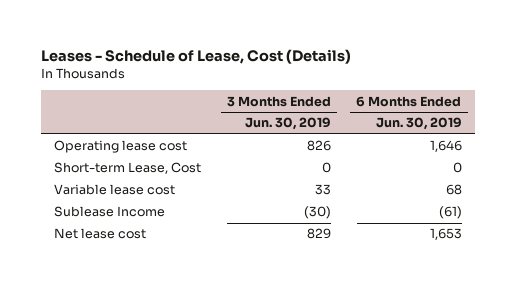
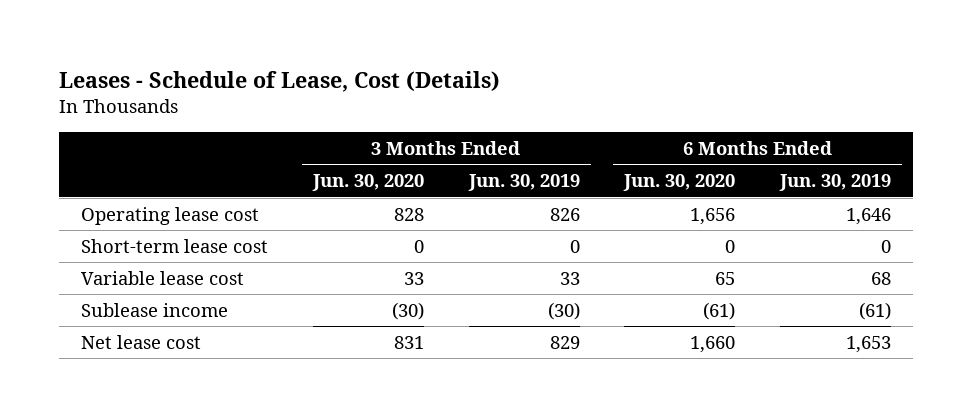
none -> [312,174,425,192] Jun. 30, 2020
none -> [623,174,736,192] Jun. 30, 2020
[54,162,202,175] Short-term Lease, Cost -> [81,238,269,253] Short-term lease cost
[54,206,166,218] Sublease Income -> [81,302,229,317] Sublease income

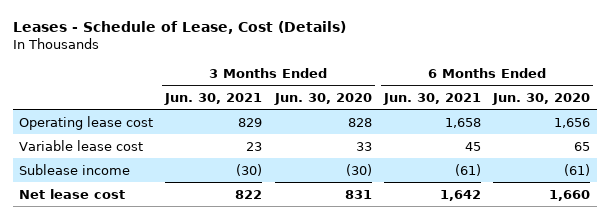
[467,174,580,192] Jun. 30, 2019 -> none
[778,174,891,192] Jun. 30, 2019 -> none
none -> [164,92,263,105] Jun. 30, 2021
none -> [382,92,481,105] Jun. 30, 2021
[81,238,269,253] Short-term lease cost -> none

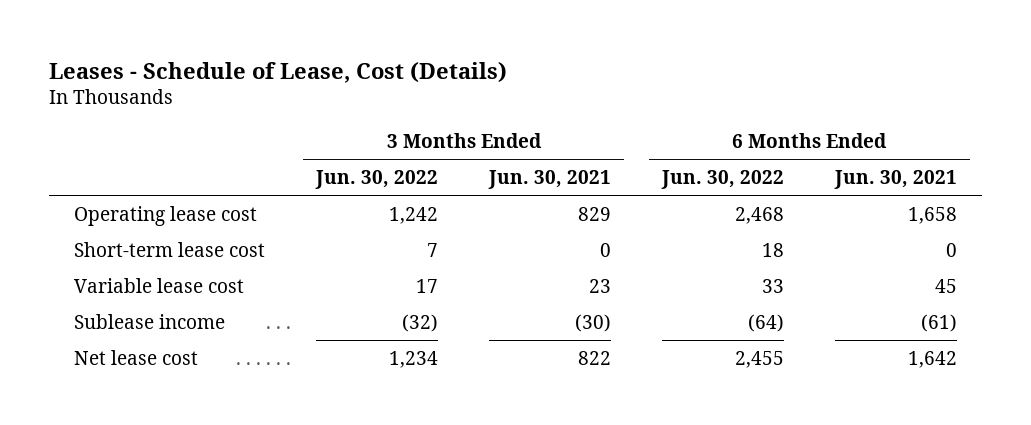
[273,92,372,105] Jun. 30, 2020 -> none
[492,92,591,105] Jun. 30, 2020 -> none
none -> [315,170,439,190] Jun. 30, 2022
none -> [661,170,785,190] Jun. 30, 2022
none -> [74,241,266,257] Short-term lease cost

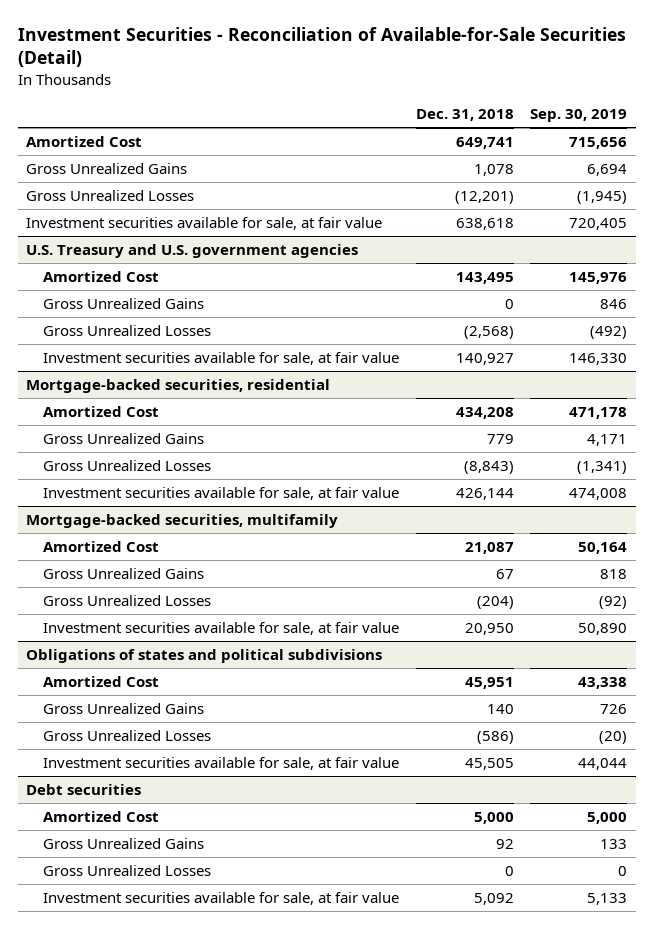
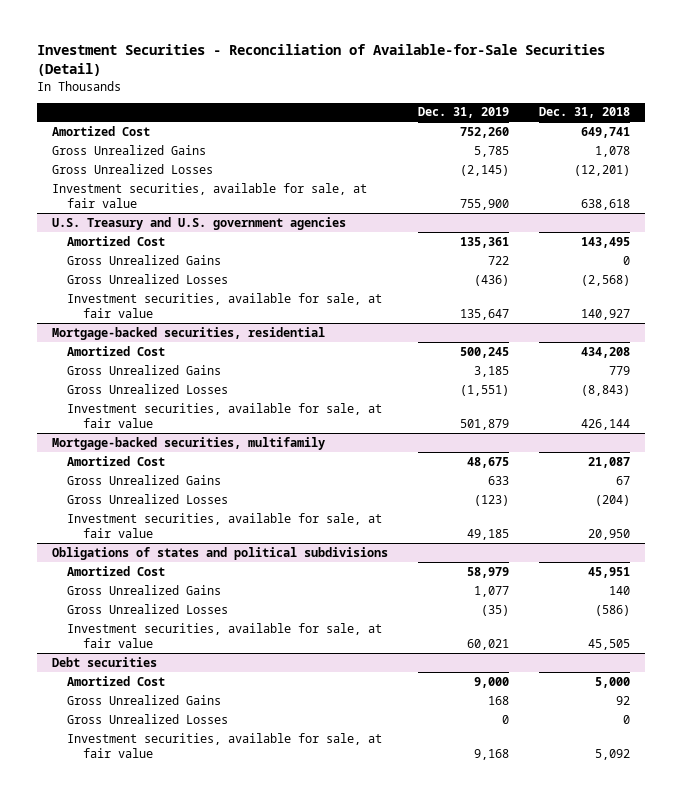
[530,108,628,122] Sep. 30, 2019 -> none
none -> [417,107,509,119] Dec. 31, 2019
[25,217,382,231] Investment securities available for sale, at fair value -> [51,182,367,208] Investment securities, available for sale, at fair value
[43,352,400,366] Investment securities available for sale, at fair value -> [67,292,383,318] Investment securities, available for sale, at fair value
[43,487,400,501] Investment securities available for sale, at fair value -> [67,402,383,428] Investment securities, available for sale, at fair value
[43,622,400,636] Investment securities available for sale, at fair value -> [67,512,383,538] Investment securities, available for sale, at fair value
[43,757,400,771] Investment securities available for sale, at fair value -> [67,622,383,648] Investment securities, available for sale, at fair value
[43,892,400,906] Investment securities available for sale, at fair value -> [67,732,383,758] Investment securities, available for sale, at fair value

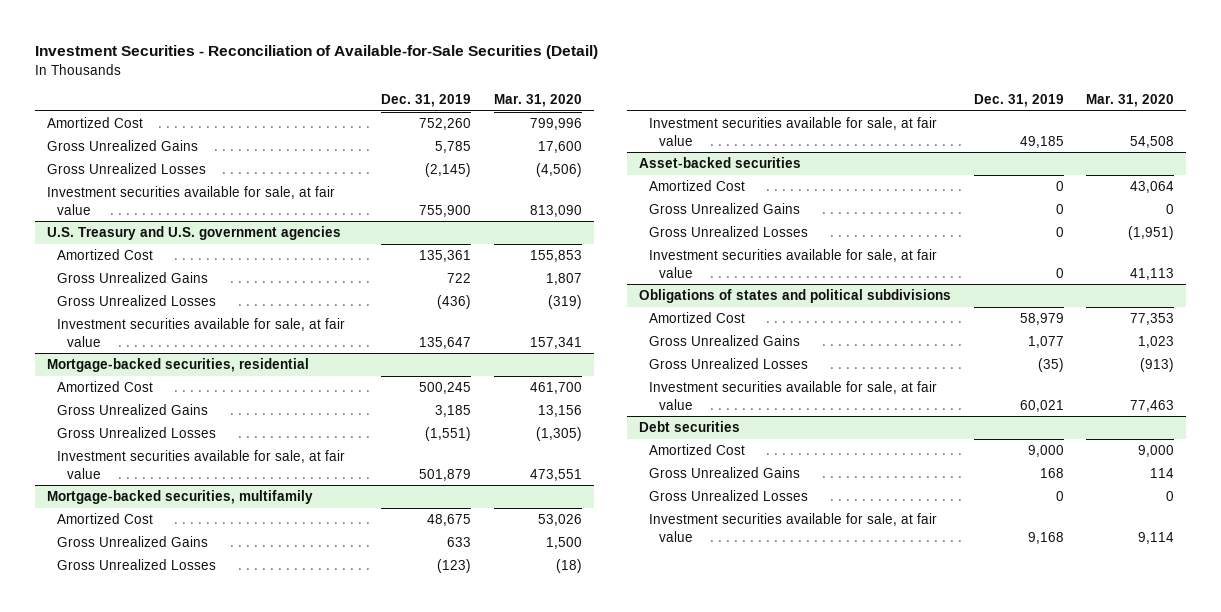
[538,107,630,119] Dec. 31, 2018 -> none
none -> [494,94,583,108] Mar. 31, 2020
[51,182,367,208] Investment securities, available for sale, at fair value -> [46,186,335,215] Investment securities available for sale, at fair value
[67,292,383,318] Investment securities, available for sale, at fair value -> [56,318,345,347] Investment securities available for sale, at fair value
[67,402,383,428] Investment securities, available for sale, at fair value -> [56,450,345,479] Investment securities available for sale, at fair value
[67,512,383,538] Investment securities, available for sale, at fair value -> [648,117,937,146] Investment securities available for sale, at fair value
none -> [638,157,801,169] Asset-backed securities
none -> [648,180,745,192] Amortized Cost
none -> [648,203,800,215] Gross Unrealized Gains
none -> [648,226,808,238] Gross Unrealized Losses
none -> [648,249,937,278] Investment securities available for sale, at fair value
[67,622,383,648] Investment securities, available for sale, at fair value -> [648,381,937,410] Investment securities available for sale, at fair value
[67,732,383,758] Investment securities, available for sale, at fair value -> [648,513,937,542] Investment securities available for sale, at fair value

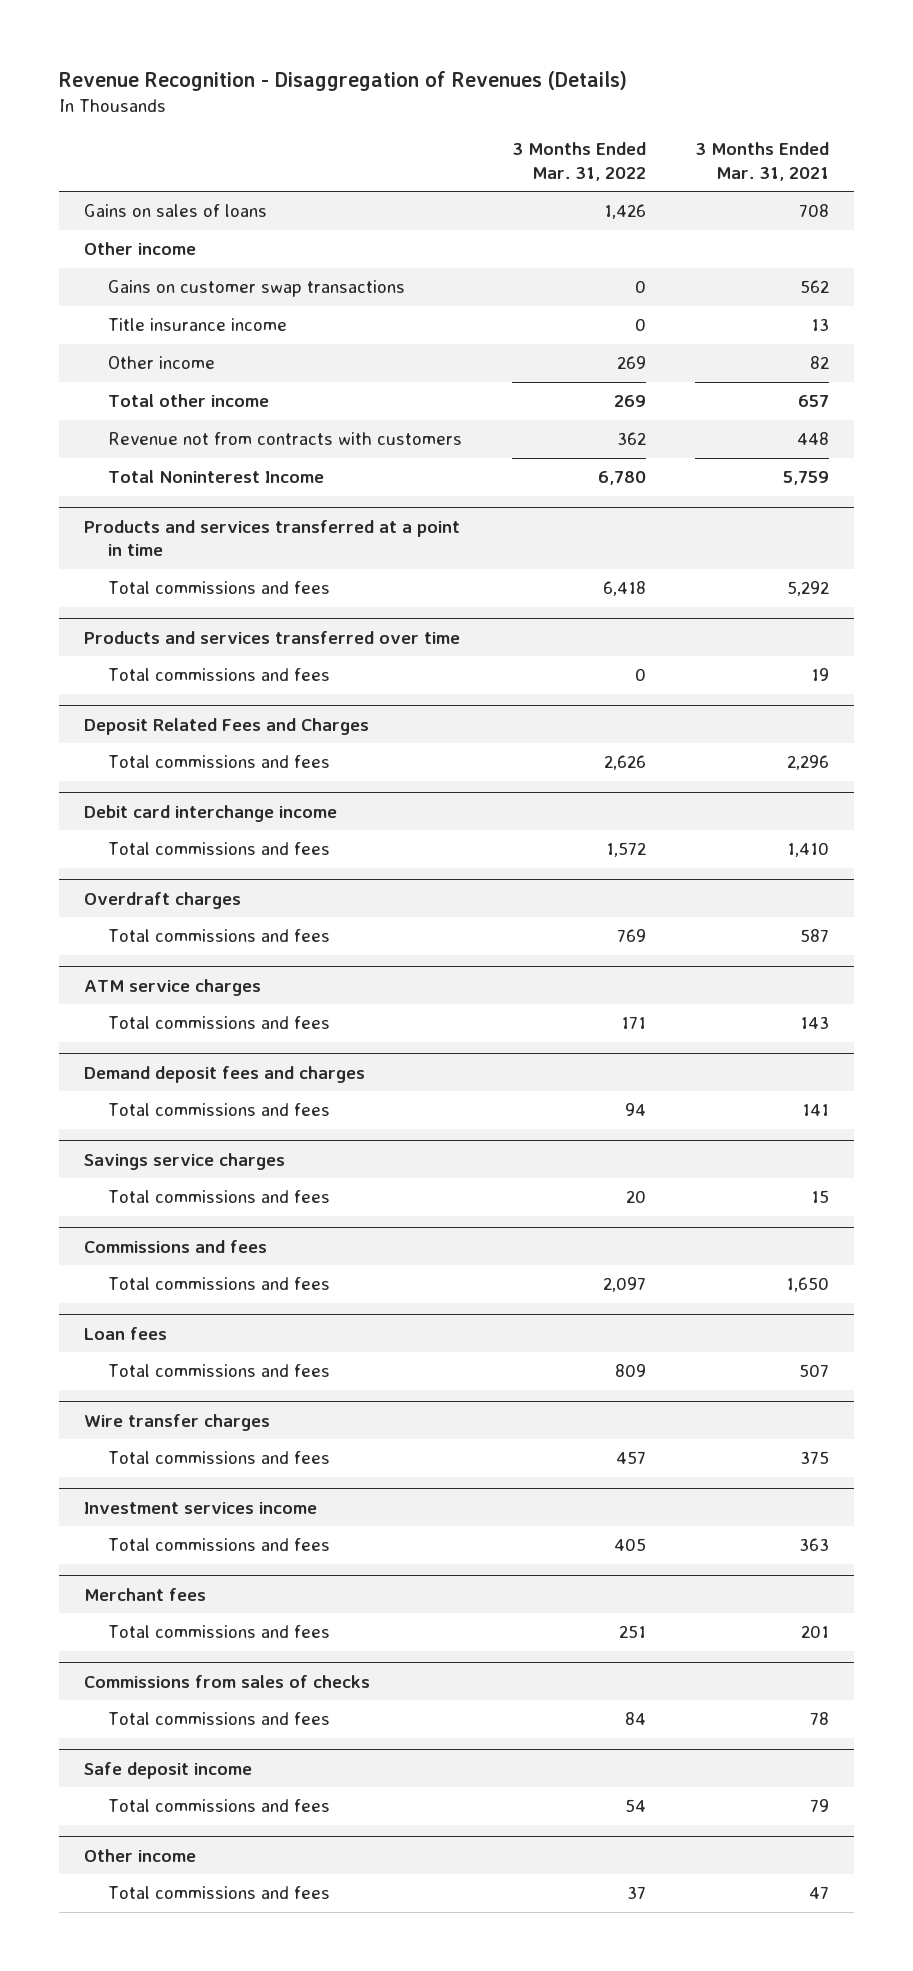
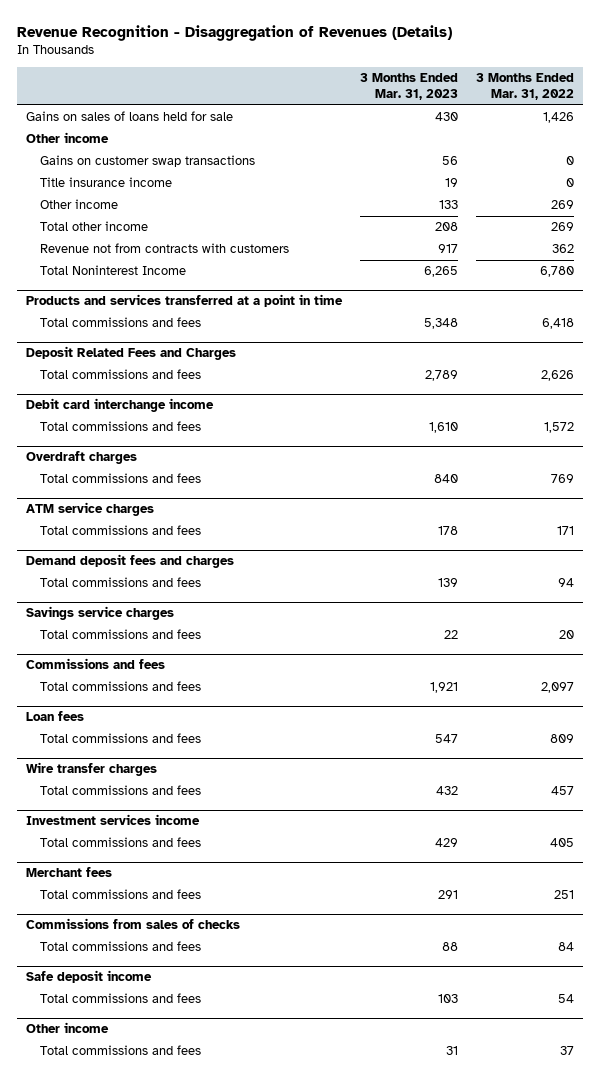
[695,142,830,181] 3 Months Ended Mar. 31, 2021 -> none
none -> [359,72,458,101] 3 Months Ended Mar. 31, 2023
[83,204,267,218] Gains on sales of loans -> [25,111,233,122] Gains on sales of loans held for sale
[83,630,460,644] Products and services transferred over time -> none
[108,668,331,682] Total commissions and fees -> none

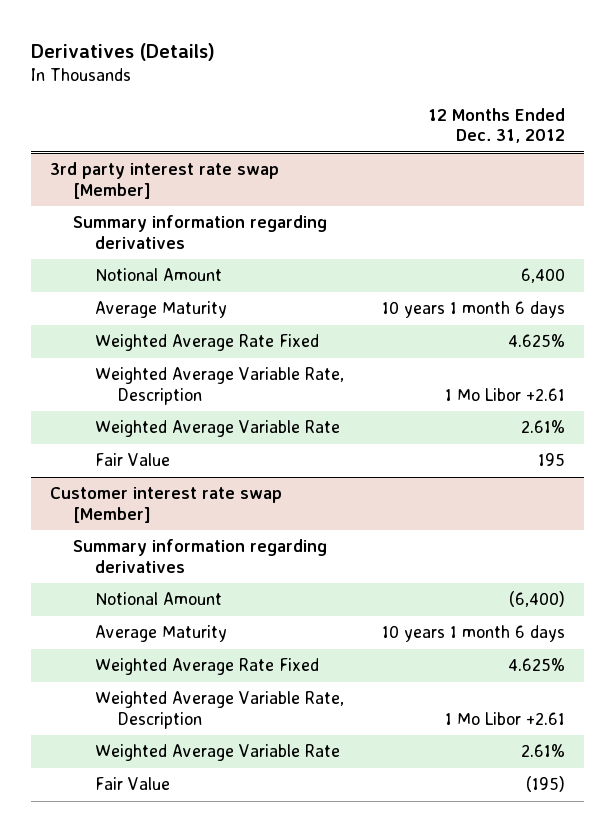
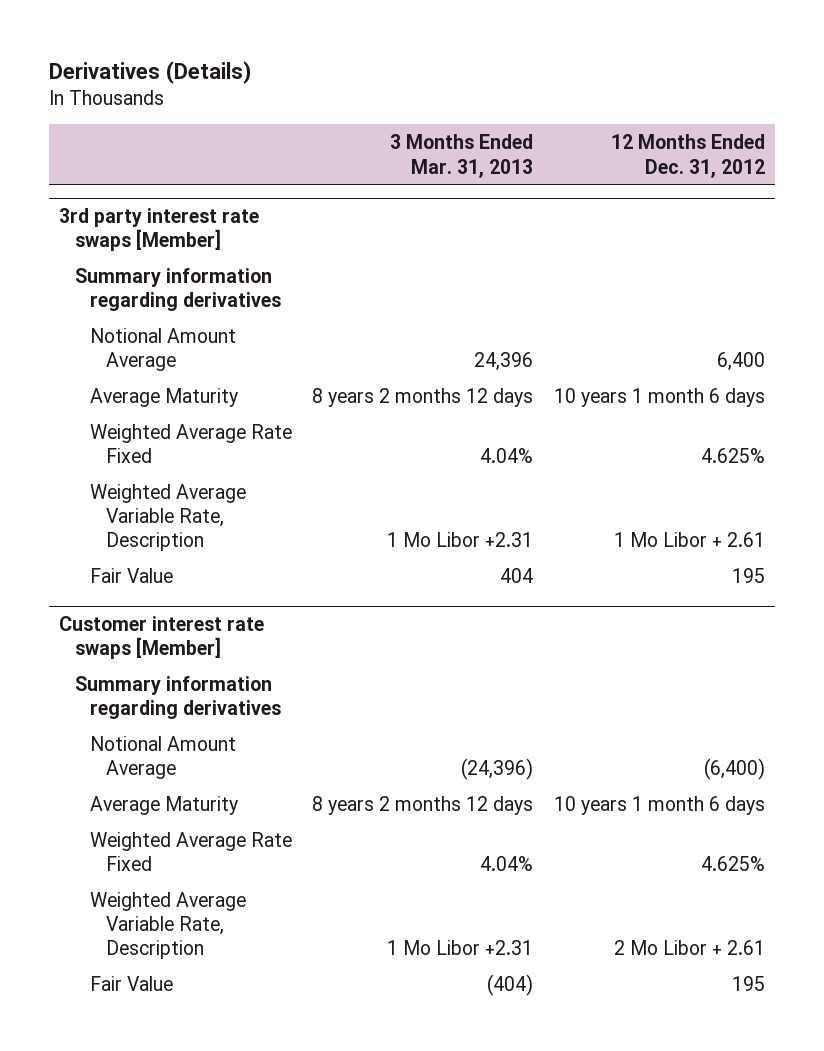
none -> [390,134,534,178] 3 Months Ended Mar. 31, 2013
[50,162,280,199] 3rd party interest rate swap [Member] -> [59,207,260,252] 3rd party interest rate swaps [Member]
[95,268,223,282] Notional Amount -> [90,327,237,372] Notional Amount Average
[95,420,341,438] Weighted Average Variable Rate -> none
[445,387,566,401] 1 Mo Libor +2.61 -> [613,532,765,548] 1 Mo Libor + 2.61
[50,487,283,523] Customer interest rate swap [Member] -> [59,615,265,660] Customer interest rate swaps [Member]
[95,592,223,606] Notional Amount -> [90,735,237,780] Notional Amount Average
[95,744,341,762] Weighted Average Variable Rate -> none
[445,711,566,725] 1 Mo Libor +2.61 -> [613,940,765,956] 2 Mo Libor + 2.61
[526,776,566,793] (195) -> [731,975,765,991] 195

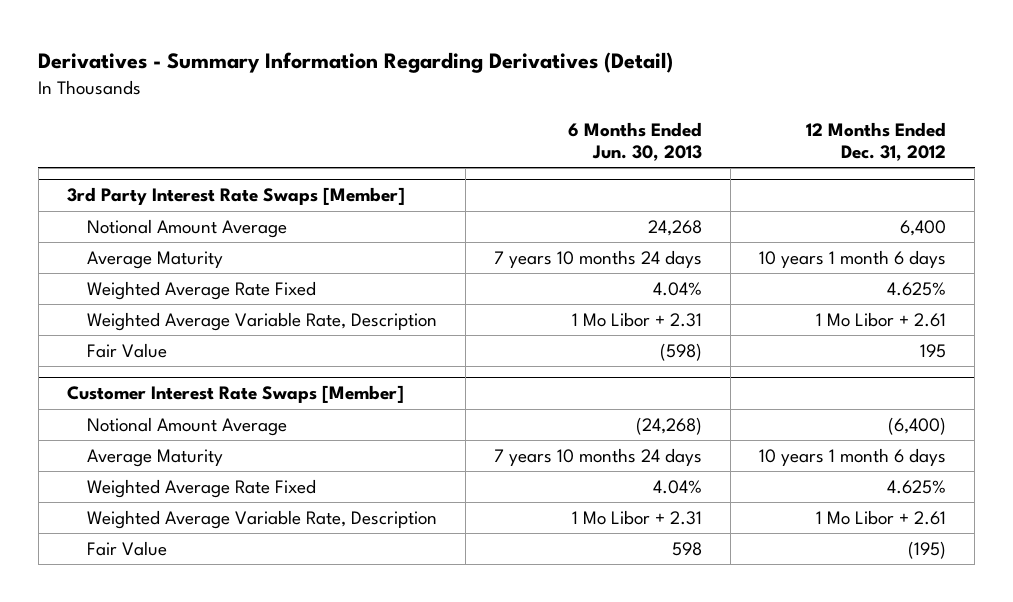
[49,61,253,85] Derivatives (Details) -> [38,52,674,74] Derivatives - Summary Information Regarding Derivatives (Detail)
[390,134,534,178] 3 Months Ended Mar. 31, 2013 -> none
none -> [568,121,703,161] 6 Months Ended Jun. 30, 2013
[74,267,282,312] Summary information regarding derivatives -> none
[59,207,260,252] 3rd party interest rate swaps [Member] -> [66,187,405,206] 3rd Party Interest Rate Swaps [Member]
[74,675,282,720] Summary information regarding derivatives -> none
[59,615,265,660] Customer interest rate swaps [Member] -> [66,385,404,404] Customer Interest Rate Swaps [Member]
[613,940,765,956] 2 Mo Libor + 2.61 -> [816,510,947,526] 1 Mo Libor + 2.61
[731,975,765,991] 195 -> [908,541,947,560] (195)

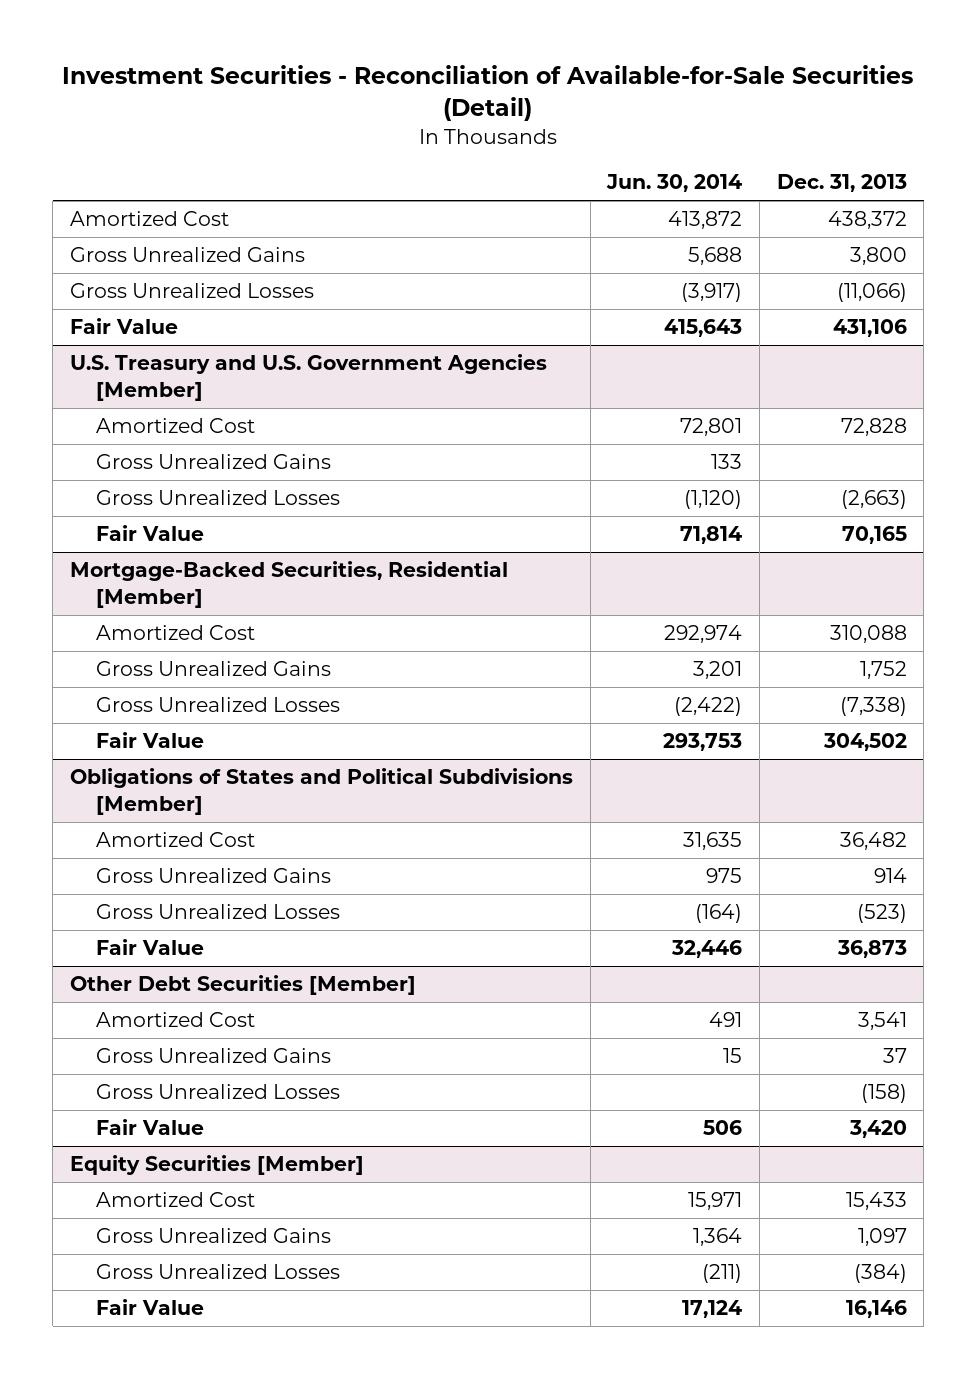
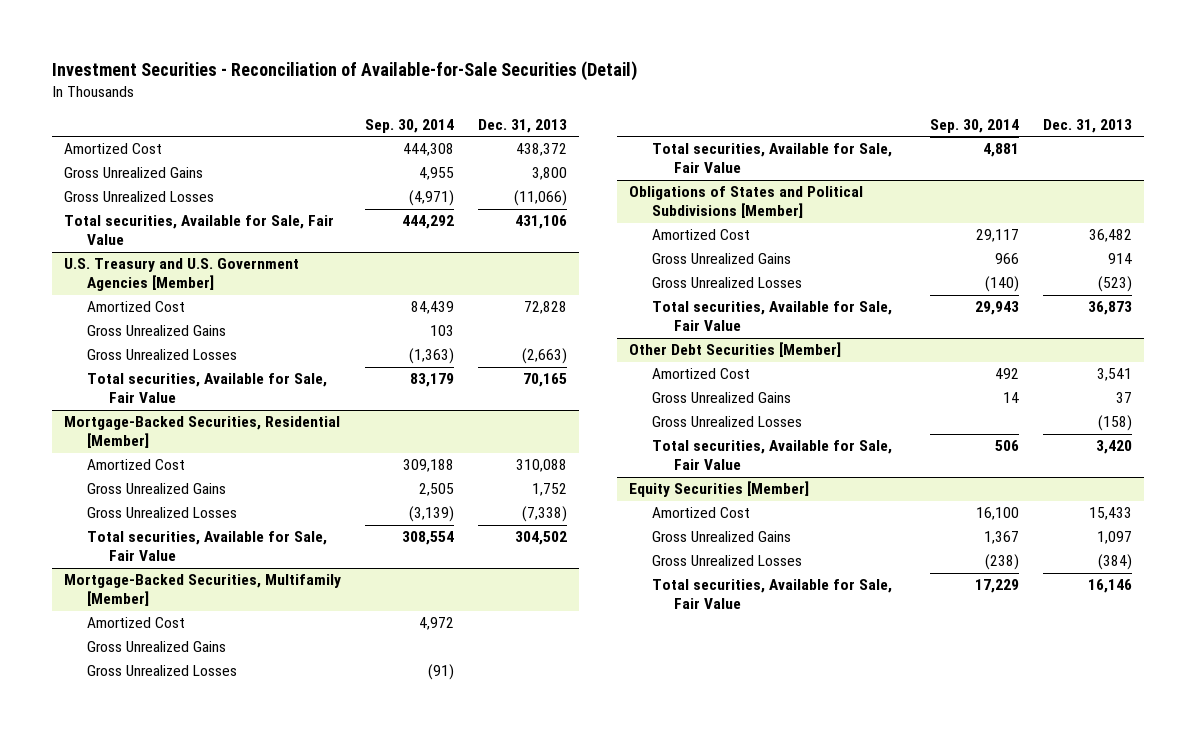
[606,174,743,193] Jun. 30, 2014 -> none
none -> [365,119,455,134] Sep. 30, 2014
[69,318,178,335] Fair Value -> [64,215,335,246] Total securities, Available for Sale, Fair Value
[96,525,205,542] Fair Value -> [86,373,327,404] Total securities, Available for Sale, Fair Value
[96,732,205,749] Fair Value -> [86,531,327,562] Total securities, Available for Sale, Fair Value
none -> [64,574,342,607] Mortgage-Backed Securities, Multifamily [Member]
none -> [86,617,185,629] Amortized Cost
none -> [86,641,226,653] Gross Unrealized Gains
none -> [86,665,237,677] Gross Unrealized Losses
none -> [651,143,892,174] Total securities, Available for Sale, Fair Value
[96,939,205,956] Fair Value -> [651,301,892,332] Total securities, Available for Sale, Fair Value
[96,1119,205,1136] Fair Value -> [651,440,892,471] Total securities, Available for Sale, Fair Value
[96,1299,205,1316] Fair Value -> [651,579,892,610] Total securities, Available for Sale, Fair Value

